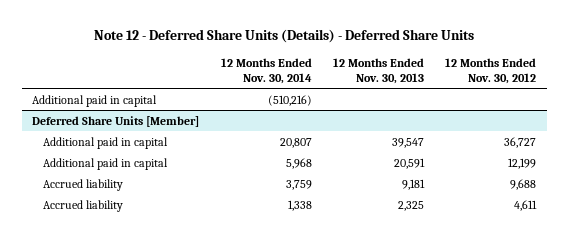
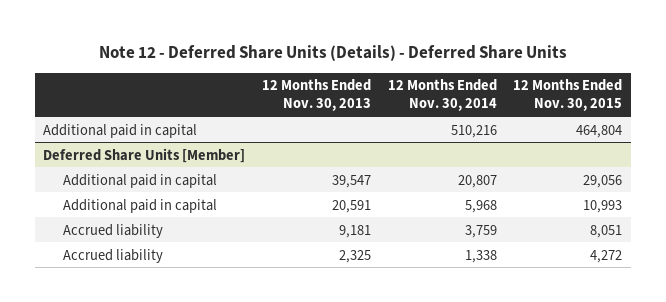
[445,57,537,84] 12 Months Ended Nov. 30, 2012 -> none
none -> [513,79,623,112] 12 Months Ended Nov. 30, 2015
[267,94,312,106] (510,216) -> [450,124,497,138] 510,216

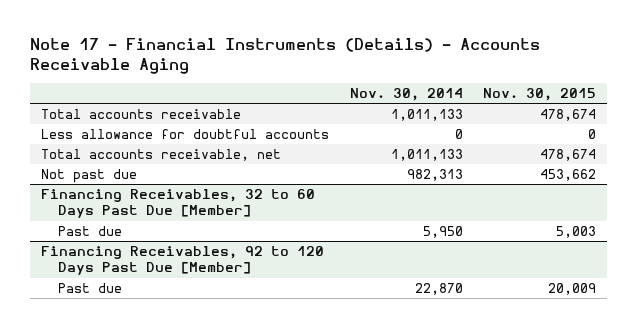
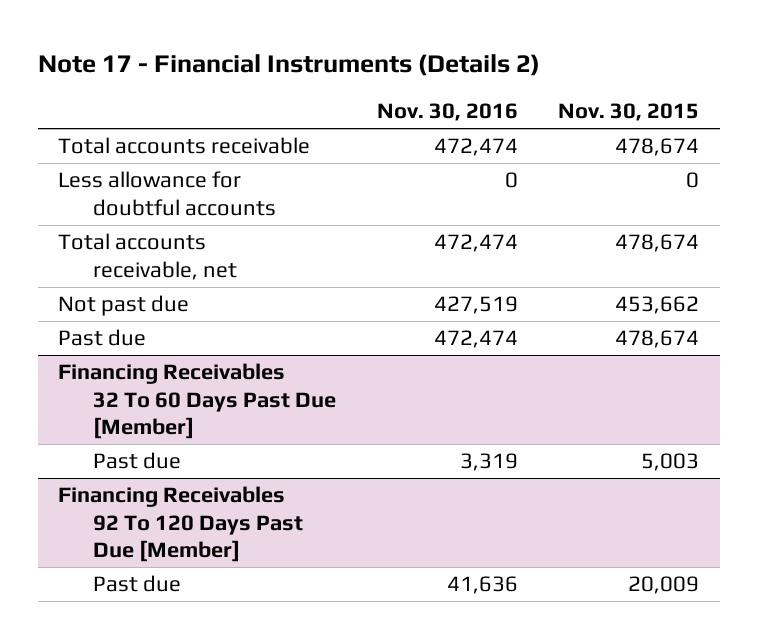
[30,38,541,75] Note 17 - Financial Instruments (Details) - Accounts Receivable Aging -> [37,53,540,76] Note 17 - Financial Instruments (Details 2)
[349,88,463,102] Nov. 30, 2014 -> none
none -> [376,103,518,122] Nov. 30, 2016
none -> [57,329,146,347] Past due
[40,188,315,219] Financing Receivables, 32 to 60 Days Past Due [Member] -> [57,363,337,440] Financing Receivables 32 To 60 Days Past Due [Member]
[40,245,324,276] Financing Receivables, 92 to 120 Days Past Due [Member] -> [57,486,304,563] Financing Receivables 92 To 120 Days Past Due [Member]

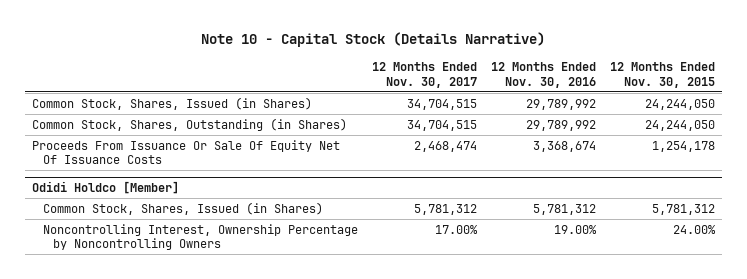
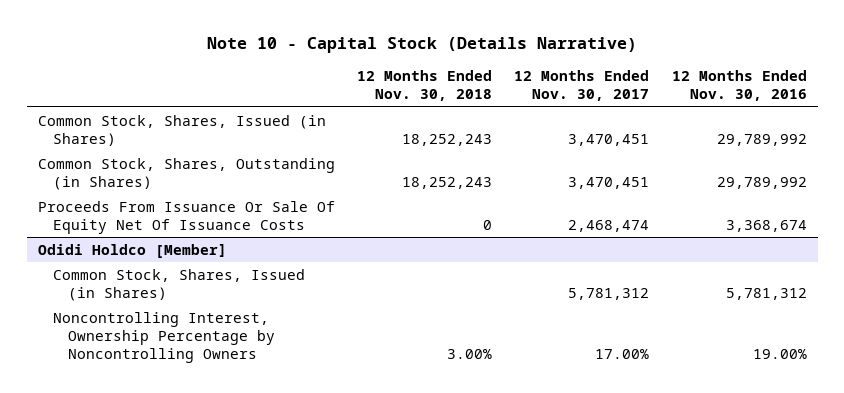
[609,62,715,88] 12 Months Ended Nov. 30, 2015 -> none
none -> [357,70,493,102] 12 Months Ended Nov. 30, 2018
[406,98,477,110] 34,704,515 -> [568,133,650,146] 3,470,451
[406,119,477,131] 34,704,515 -> [568,176,650,189] 3,470,451

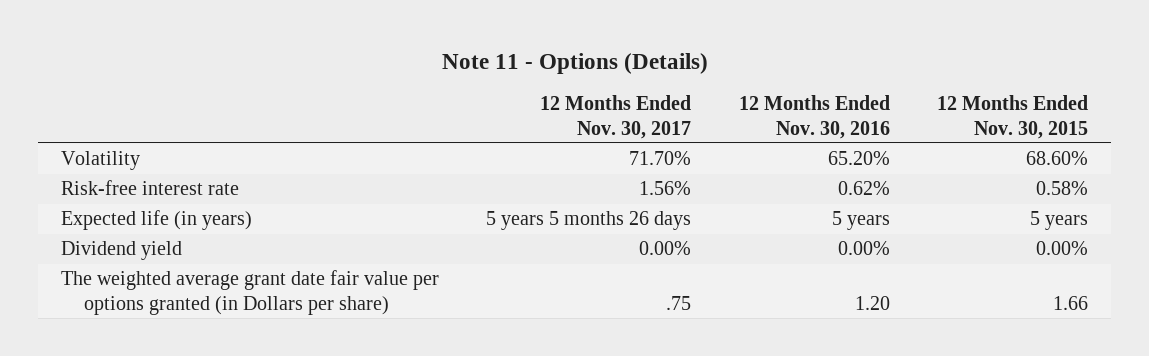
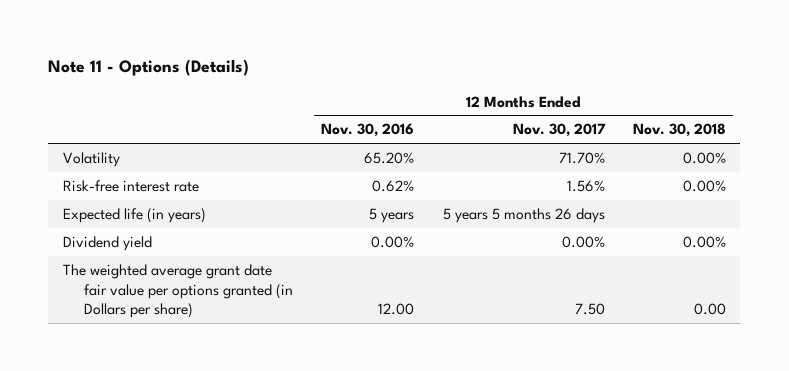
[936,94,1088,139] 12 Months Ended Nov. 30, 2015 -> none
none -> [632,123,726,138] Nov. 30, 2018
[666,295,692,310] .75 -> [574,303,605,316] 7.50
[854,295,890,310] 1.20 -> [378,303,415,316] 12.00

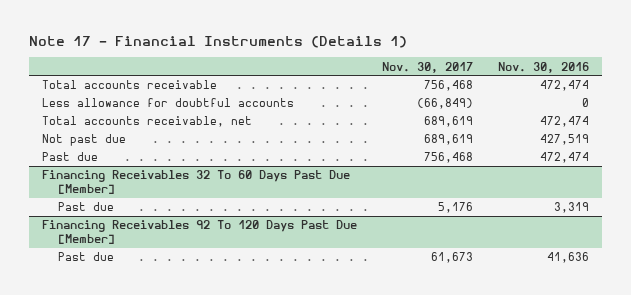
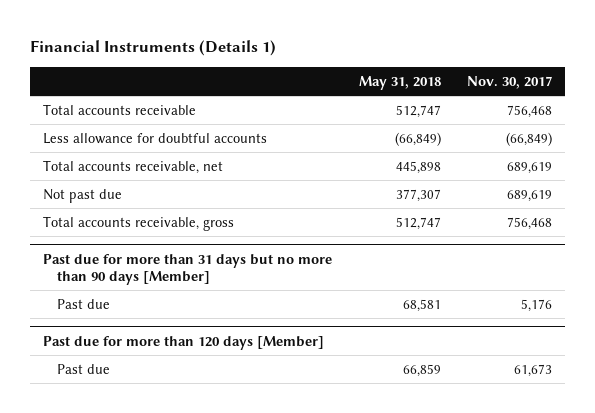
[29,36,408,49] Note 17 - Financial Instruments (Details 1) -> [29,40,276,57] Financial Instruments (Details 1)
[498,61,590,73] Nov. 30, 2016 -> none
none -> [358,75,441,90] May 31, 2018
[41,170,350,194] Financing Receivables 32 To 60 Days Past Due [Member] -> none
[41,152,98,162] Past due -> [43,215,235,231] Total accounts receivable, gross
none -> [43,253,333,286] Past due for more than 31 days but no more than 90 days [Member]
[41,220,357,244] Financing Receivables 92 To 120 Days Past Due [Member] -> none
none -> [43,335,325,350] Past due for more than 120 days [Member]

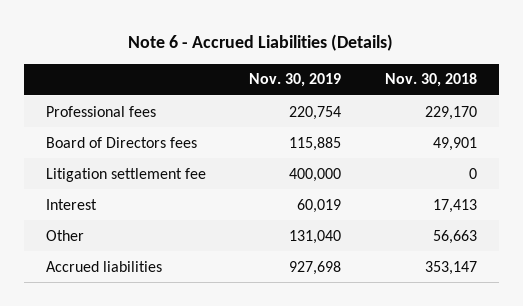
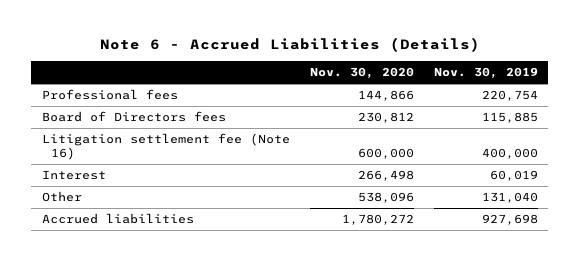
[385,73,478,88] Nov. 30, 2018 -> none
none -> [309,67,414,80] Nov. 30, 2020
[45,167,206,182] Litigation settlement fee -> [41,133,290,160] Litigation settlement fee (Note 16)

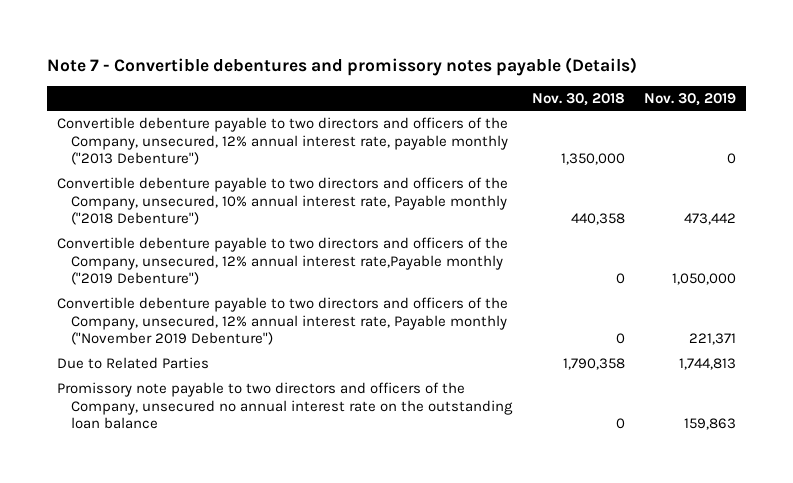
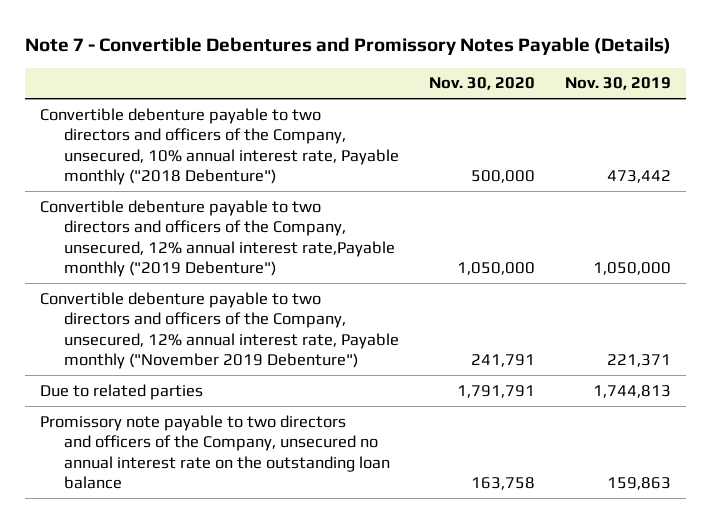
[47,56,638,76] Note 7 - Convertible debentures and promissory notes payable (Details) -> [25,37,672,56] Note 7 - Convertible Debentures and Promissory Notes Payable (Details)
[531,92,625,106] Nov. 30, 2018 -> none
none -> [429,77,536,91] Nov. 30, 2020
[56,117,509,166] Convertible debenture payable to two directors and officers of the Company, unsecured, 12% annual interest rate, payable monthly ("2013 Debenture") -> none
[56,357,209,370] Due to Related Parties -> [40,383,204,400] Due to related parties

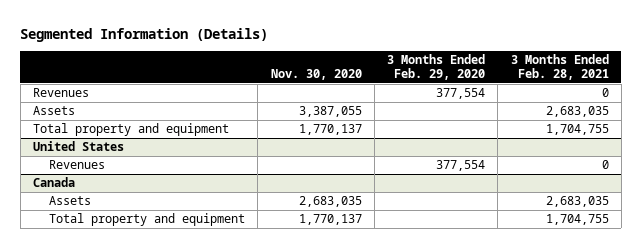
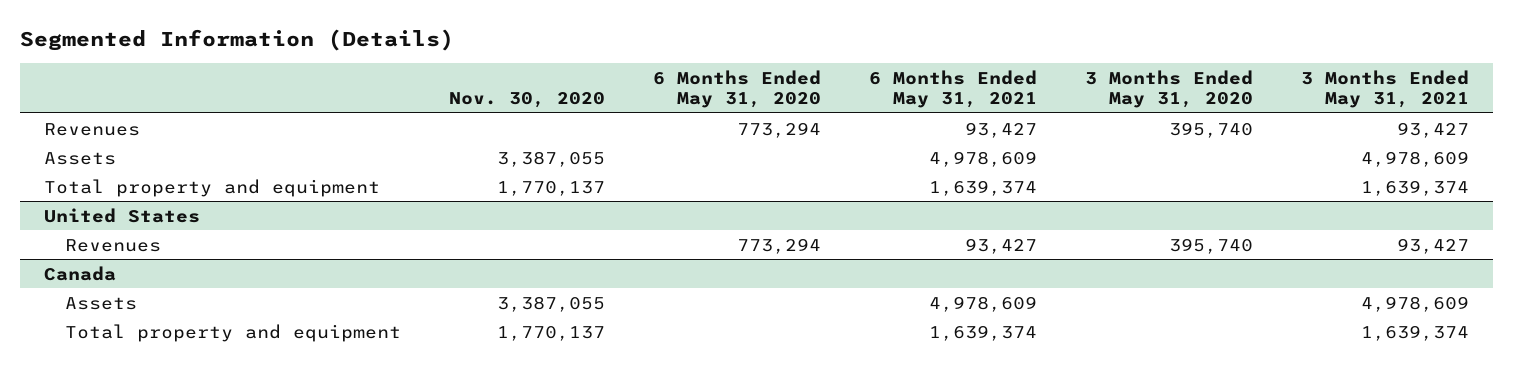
[387,54,486,81] 3 Months Ended Feb. 29, 2020 -> none
[510,54,609,81] 3 Months Ended Feb. 28, 2021 -> none
none -> [652,69,821,109] 6 Months Ended May 31, 2020
none -> [868,69,1037,109] 6 Months Ended May 31, 2021
none -> [1085,69,1254,109] 3 Months Ended May 31, 2020
none -> [1301,69,1470,109] 3 Months Ended May 31, 2021
[298,196,362,208] 2,683,035 -> [496,295,605,312] 3,387,055

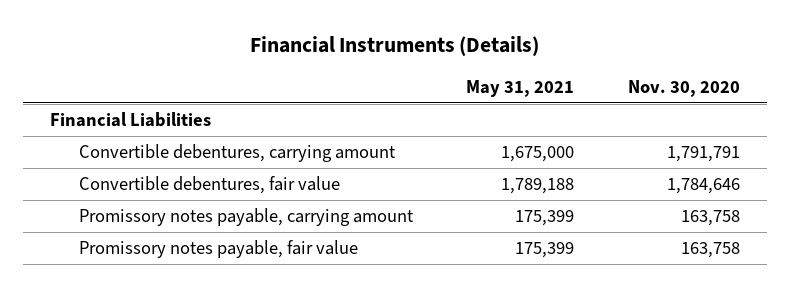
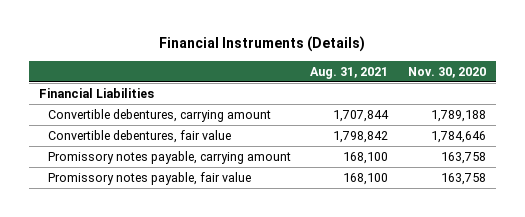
[466,79,575,97] May 31, 2021 -> none
none -> [310,66,389,79] Aug. 31, 2021
[666,145,740,162] 1,791,791 -> [430,110,486,123] 1,789,188

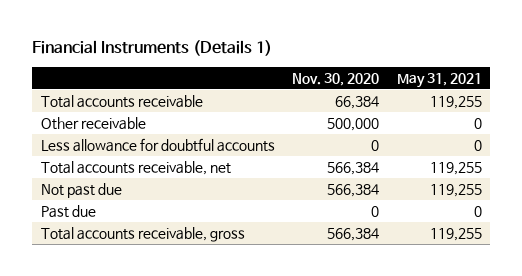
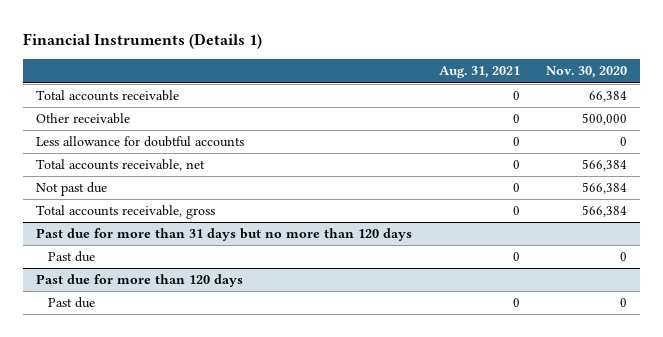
[396,72,482,88] May 31, 2021 -> none
none -> [438,66,520,79] Aug. 31, 2021
[40,205,96,219] Past due -> none
none -> [36,228,413,242] Past due for more than 31 days but no more than 120 days
none -> [48,251,96,263] Past due
none -> [36,274,244,288] Past due for more than 120 days
none -> [48,297,96,309] Past due

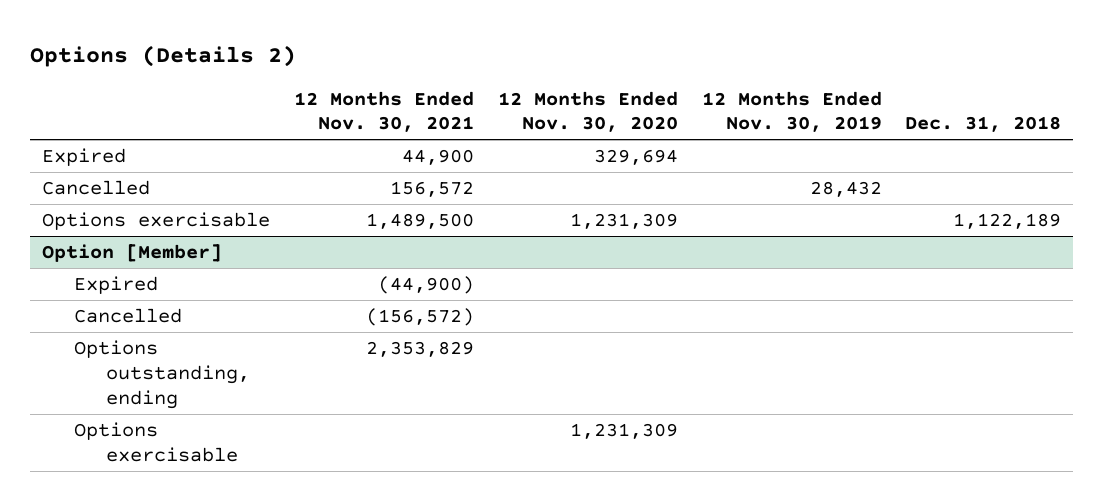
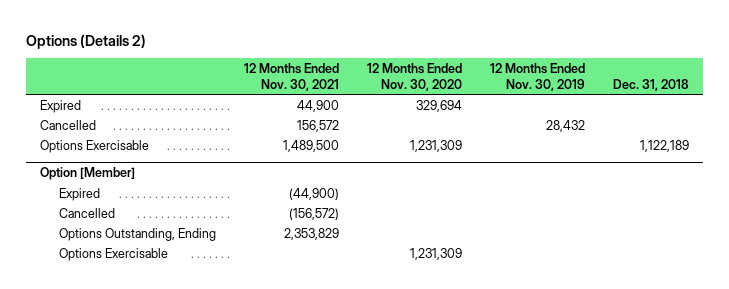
[42,212,271,231] Options exercisable -> [39,139,149,153] Options Exercisable
[74,340,251,409] Options outstanding, ending -> [59,227,217,241] Options Outstanding, Ending
[74,422,239,462] Options exercisable -> [59,247,169,261] Options Exercisable

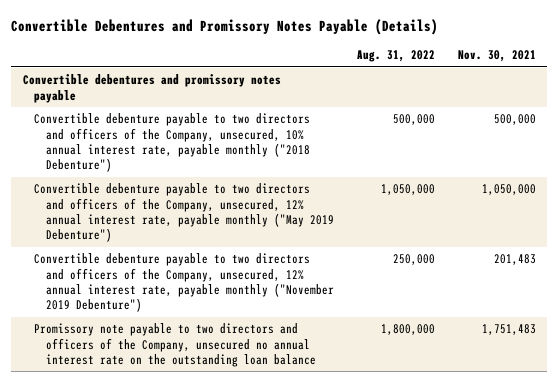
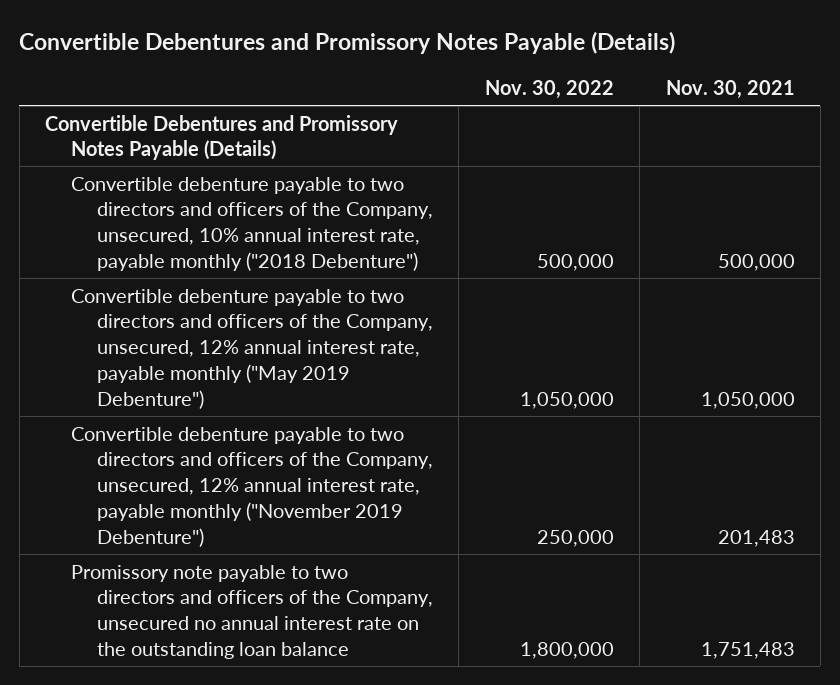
[356,50,435,63] Aug. 31, 2022 -> none
none -> [484,79,614,99] Nov. 30, 2022
[22,74,281,103] Convertible debentures and promissory notes payable -> [45,114,399,161] Convertible Debentures and Promissory Notes Payable (Details)

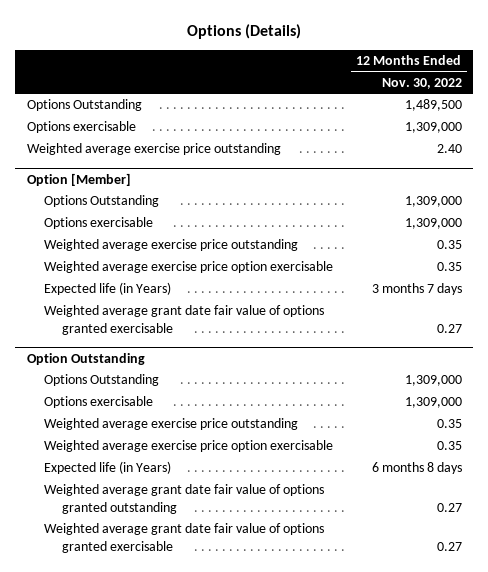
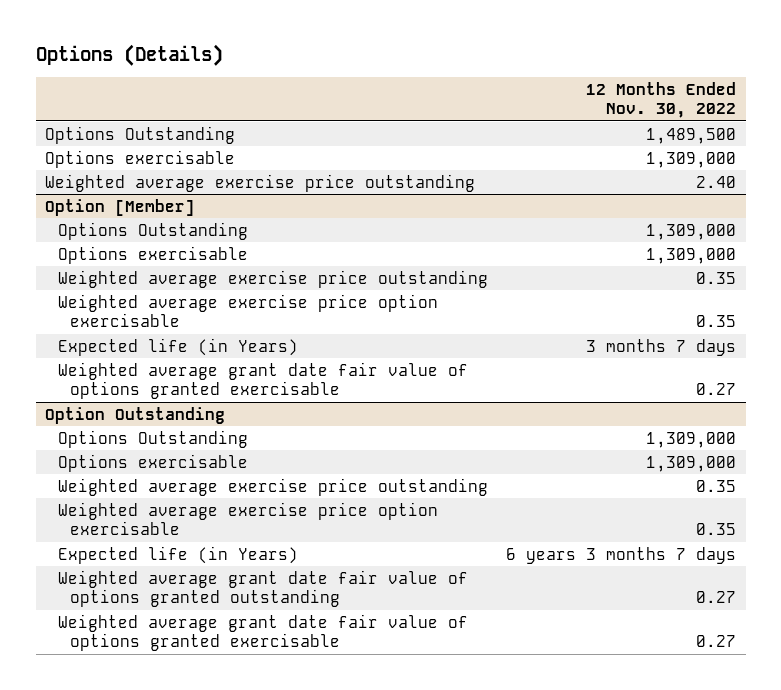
[371,462,462,475] 6 months 8 days -> [506,546,737,564] 6 years 3 months 7 days

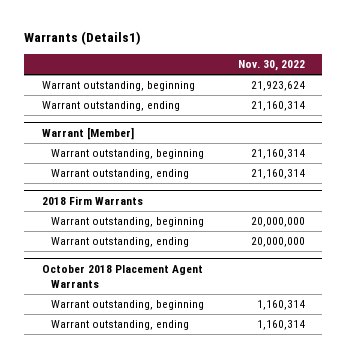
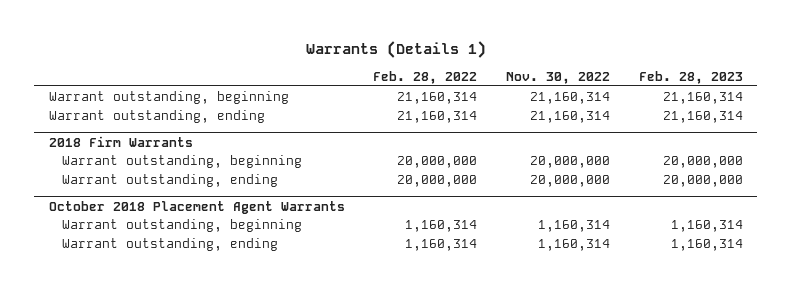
[24,31,142,46] Warrants (Details1) -> [305,41,486,59] Warrants (Details 1)
none -> [373,70,478,84] Feb. 28, 2022
none -> [639,70,744,84] Feb. 28, 2023
[41,81,195,92] Warrant outstanding, beginning -> none
[41,101,180,112] Warrant outstanding, ending -> none
[41,126,134,140] Warrant [Member] -> none

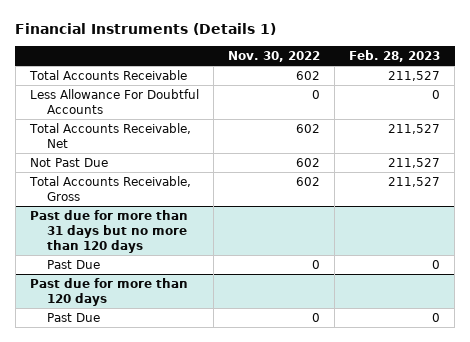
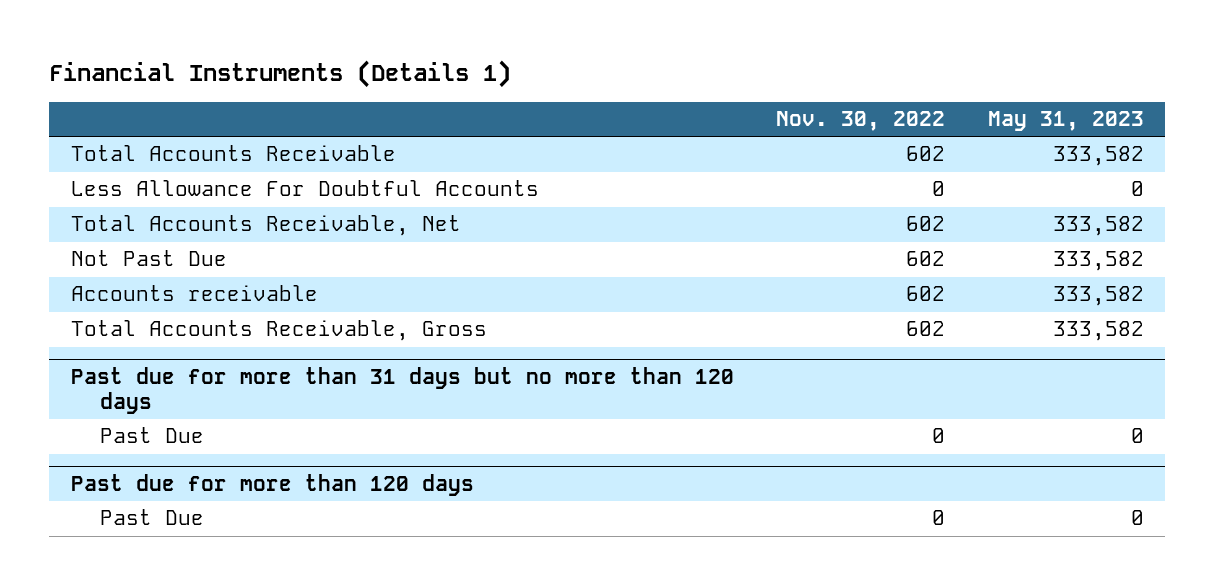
[349,50,441,63] Feb. 28, 2023 -> none
none -> [988,111,1145,132] May 31, 2023
none -> [70,285,318,302] Accounts receivable

